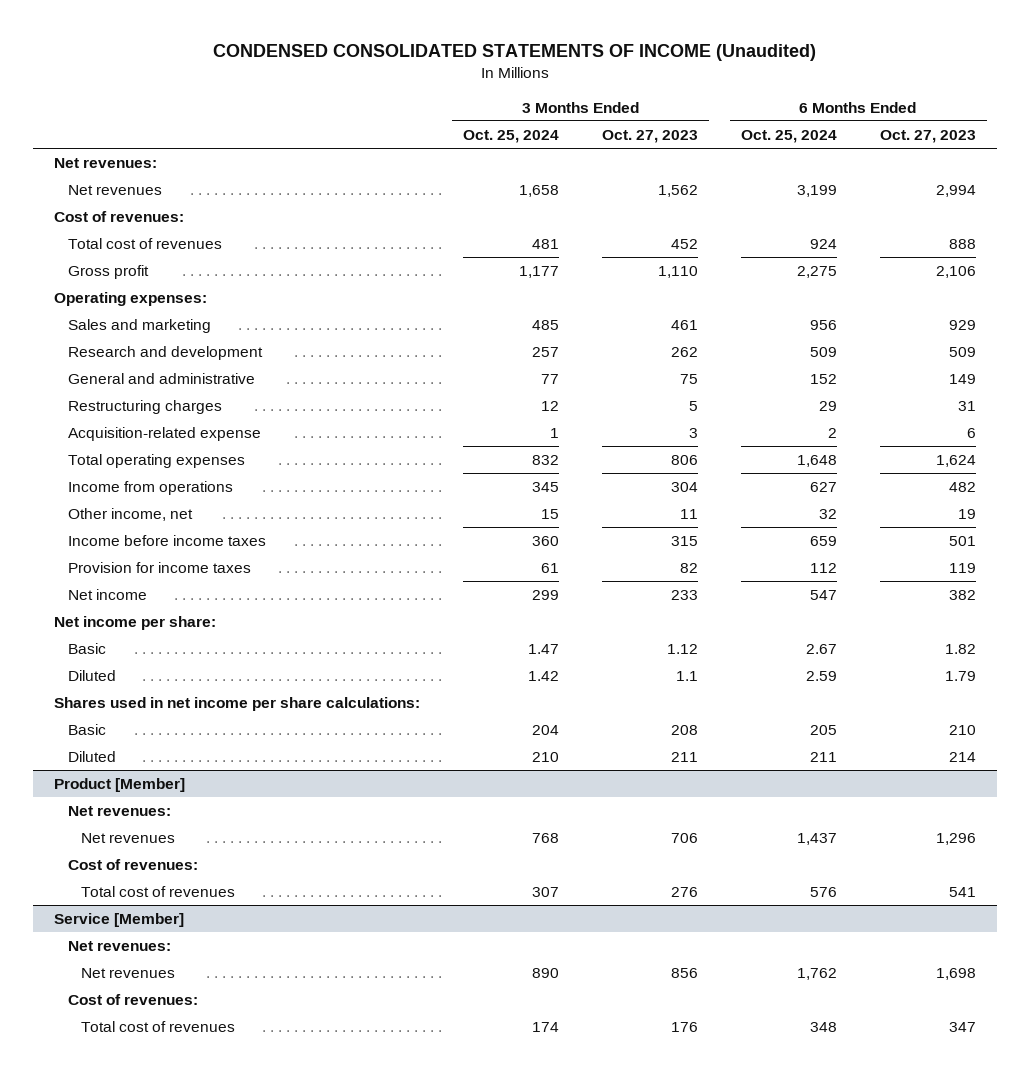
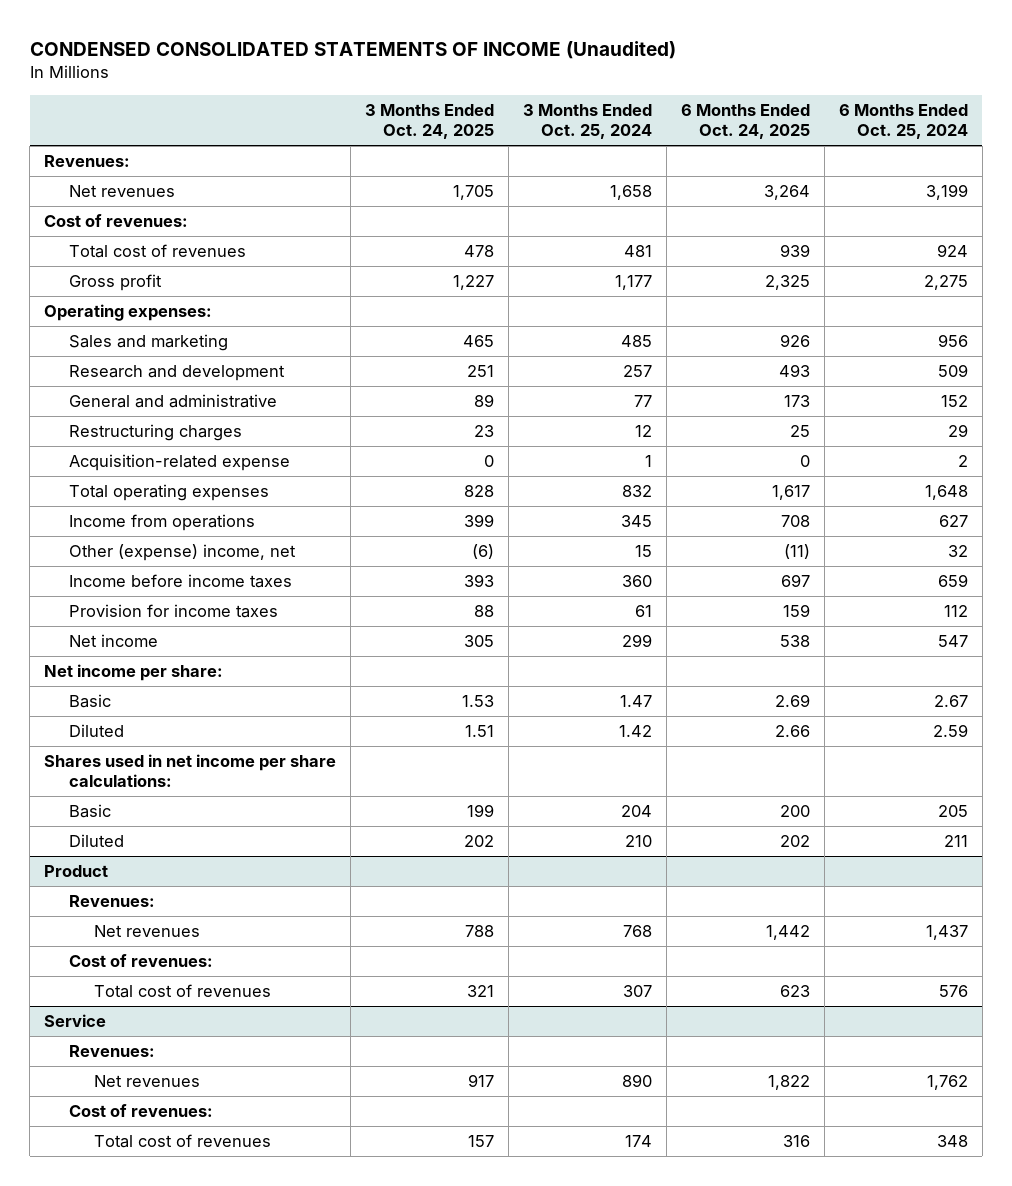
[602,129,699,143] Oct. 27, 2023 -> none
[879,129,976,143] Oct. 27, 2023 -> none
none -> [365,104,495,140] 3 Months Ended Oct. 24, 2025
none -> [681,104,811,140] 6 Months Ended Oct. 24, 2025
[54,157,158,168] Net revenues: -> [44,155,131,168] Revenues:
[67,507,193,521] Other income, net -> [68,544,296,562] Other (expense) income, net
[54,777,186,792] Product [Member] -> [44,865,109,878] Product
[67,805,171,816] Net revenues: -> [68,895,155,908] Revenues:
[54,912,185,927] Service [Member] -> [44,1014,107,1028] Service
[67,940,171,951] Net revenues: -> [68,1045,155,1058] Revenues:

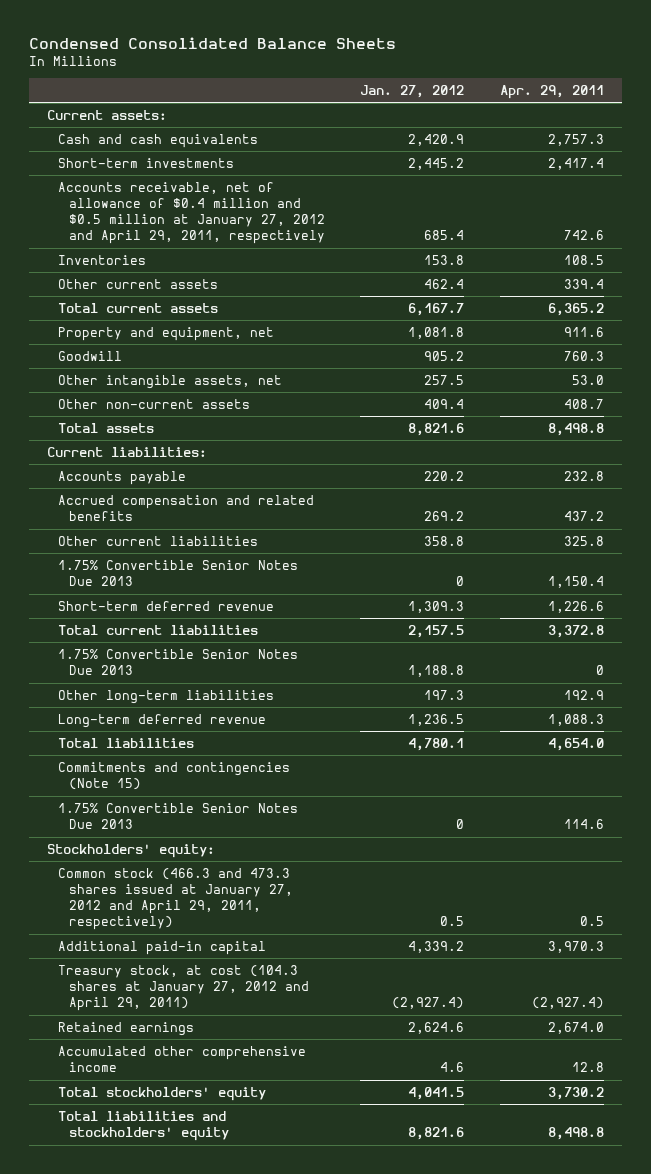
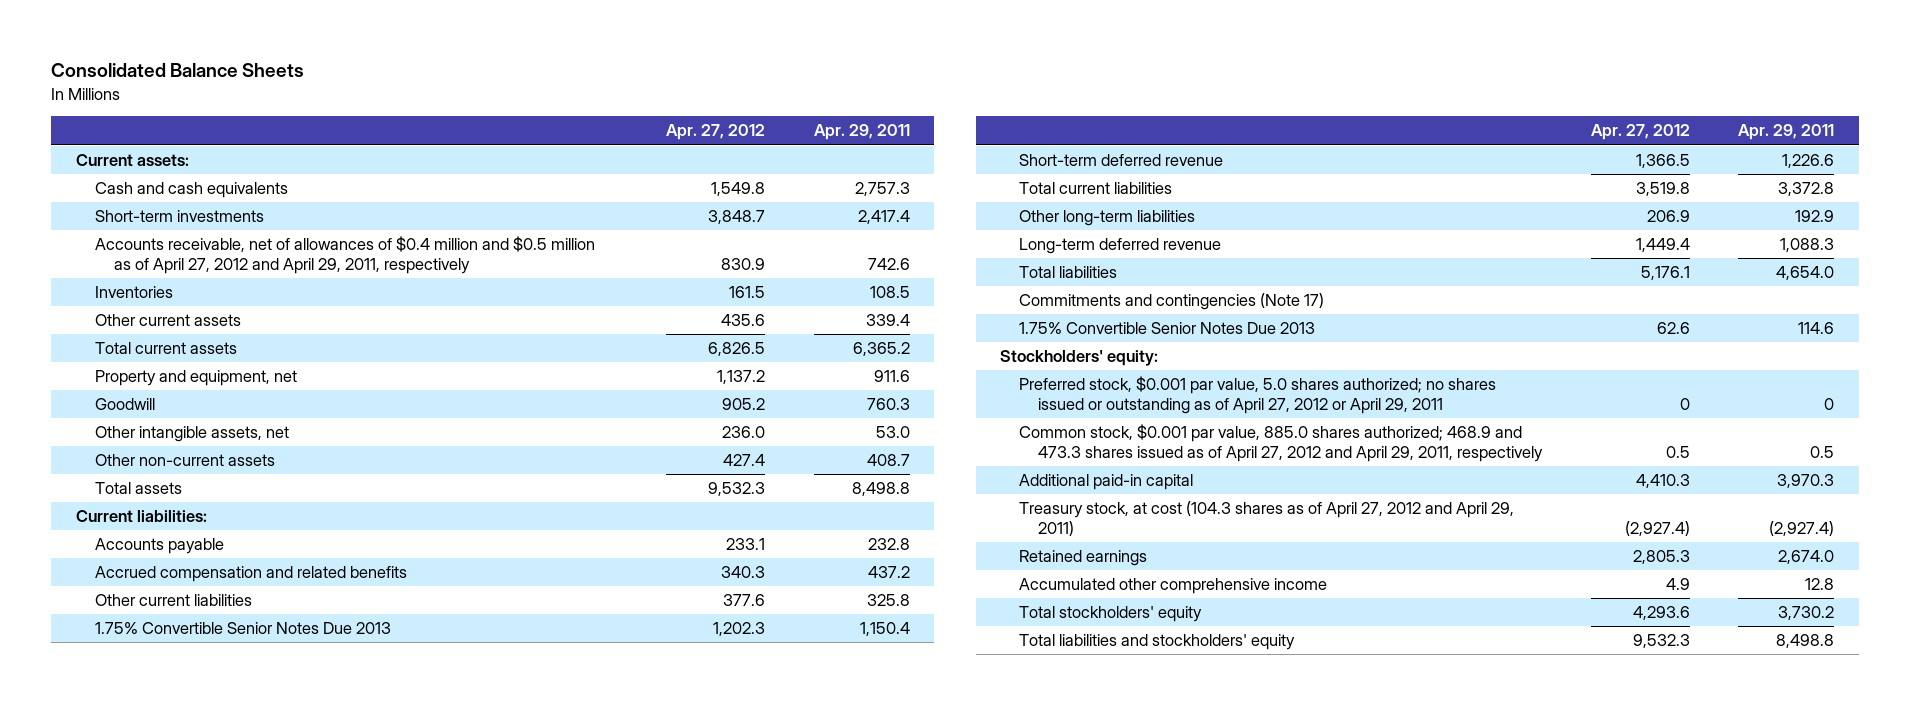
[29,36,397,49] Condensed Consolidated Balance Sheets -> [51,63,305,78] Consolidated Balance Sheets
[360,85,465,99] Jan. 27, 2012 -> none
none -> [666,124,766,141] Apr. 27, 2012
[58,181,325,245] Accounts receivable, net of allowance of $0.4 million and $0.5 million at January 27, 2012 and April 29, 2011, respectively -> [94,236,595,274] Accounts receivable, net of allowances of $0.4 million and $0.5 million as of April 27, 2012 and April 29, 2011, respectively
[58,648,299,676] 1.75% Convertible Senior Notes Due 2013 -> none
[58,761,291,791] Commitments and contingencies (Note 15) -> [1019,293,1325,311] Commitments and contingencies (Note 17)
none -> [1019,376,1497,414] Preferred stock, $0.001 par value, 5.0 shares authorized; no shares issued or outstanding as of April 27, 2012 or April 29, 2011
[58,867,293,931] Common stock (466.3 and 473.3 shares issued at January 27, 2012 and April 29, 2011, respectively) -> [1019,424,1544,462] Common stock, $0.001 par value, 885.0 shares authorized; 468.9 and 473.3 shares issued as of April 27, 2012 and April 29, 2011, respectively
[58,964,309,1012] Treasury stock, at cost (104.3 shares at January 27, 2012 and April 29, 2011) -> [1019,501,1515,536] Treasury stock, at cost (104.3 shares as of April 27, 2012 and April 29, 2011)

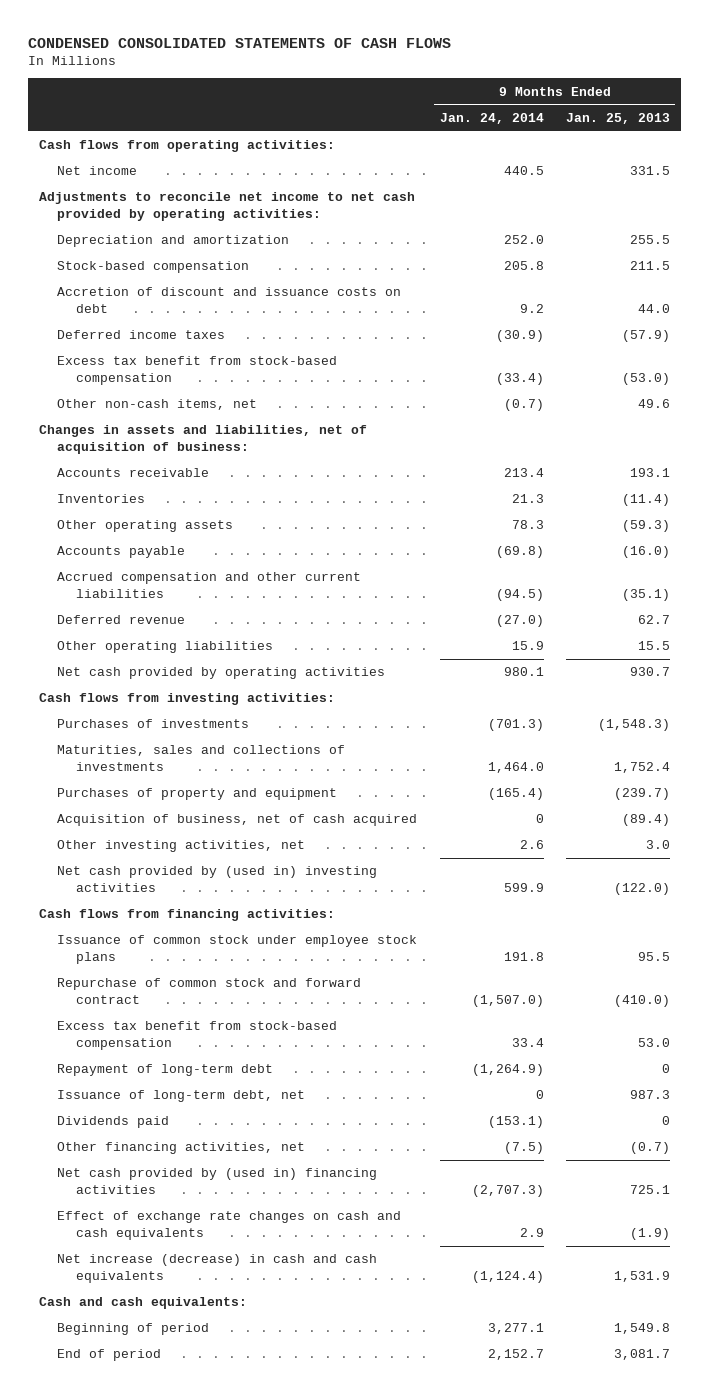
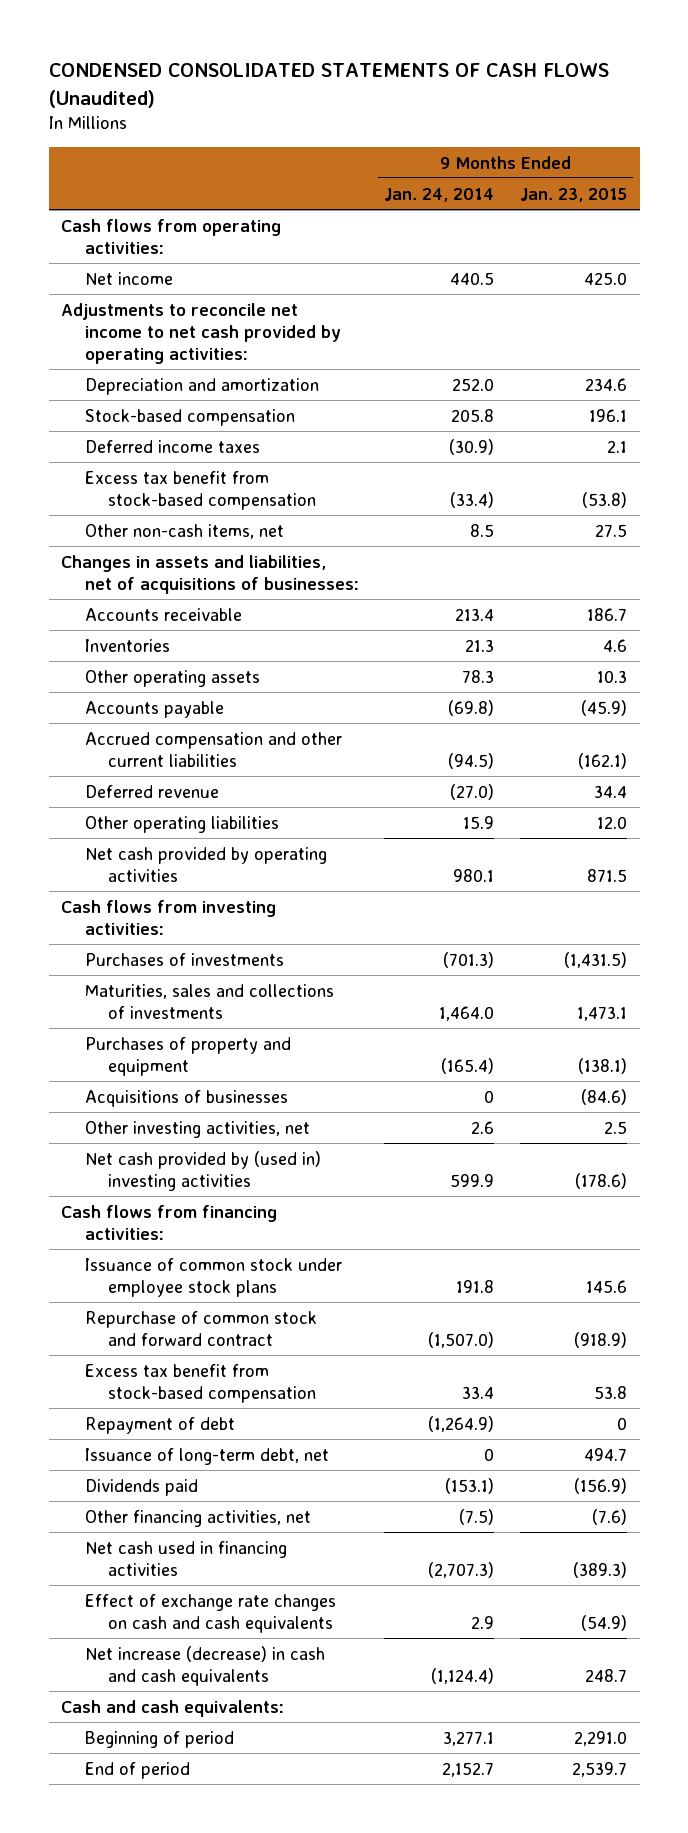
[27,37,451,48] CONDENSED CONSOLIDATED STATEMENTS OF CASH FLOWS -> [48,62,609,108] CONDENSED CONSOLIDATED STATEMENTS OF CASH FLOWS (Unaudited)
[565,112,670,124] Jan. 25, 2013 -> none
none -> [519,187,627,202] Jan. 23, 2015
[57,287,402,313] Accretion of discount and issuance costs on debt -> none
[503,399,544,412] (0.7) -> [470,523,495,537] 8.5
[39,425,368,454] Changes in assets and liabilities, net of acquisition of business: -> [61,554,359,594] Changes in assets and liabilities, net of acquisitions of businesses:
[57,814,418,827] Acquisition of business, net of cash acquired -> [84,1089,288,1107] Acquisitions of businesses
[57,1064,274,1077] Repayment of long-term debt -> [84,1416,235,1434] Repayment of debt
[57,1168,378,1194] Net cash provided by (used in) financing activities -> [84,1540,287,1576] Net cash used in financing activities

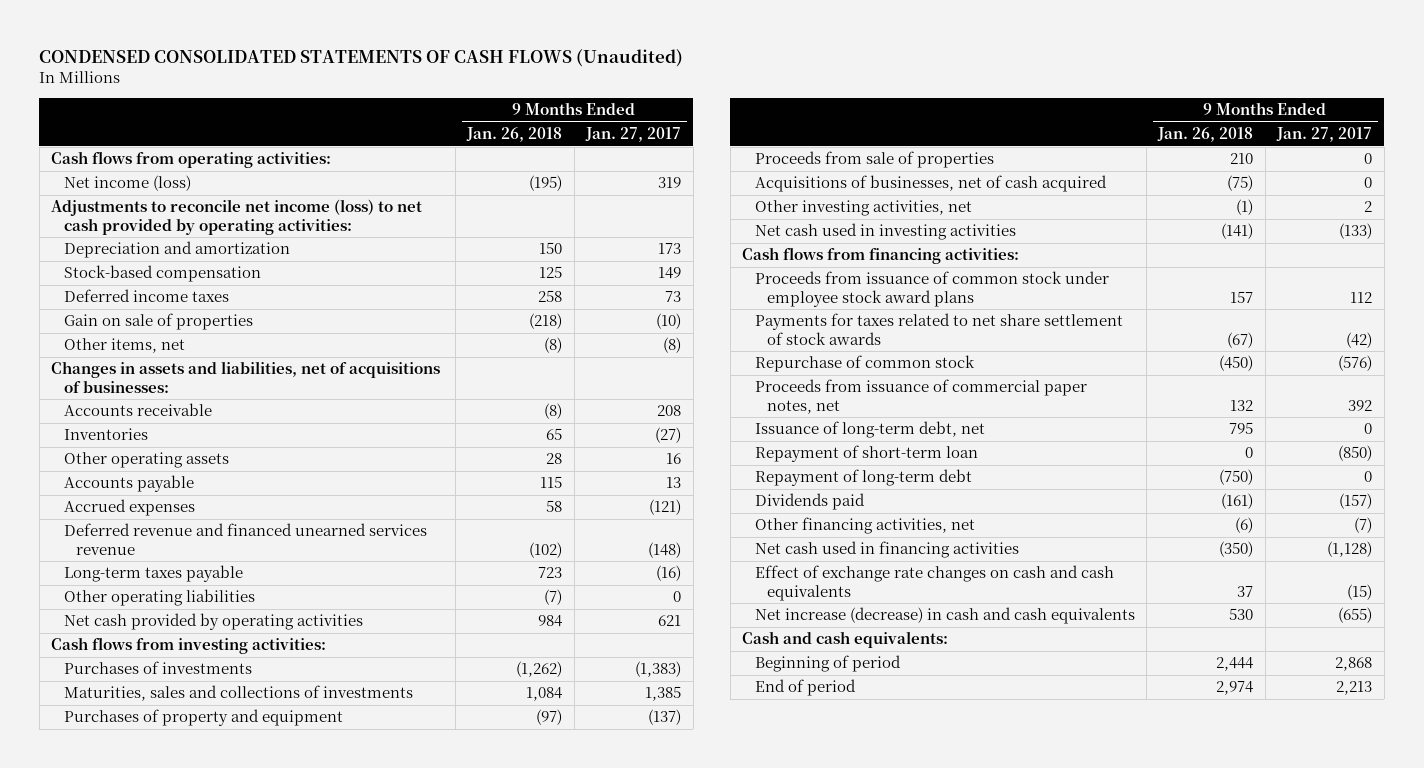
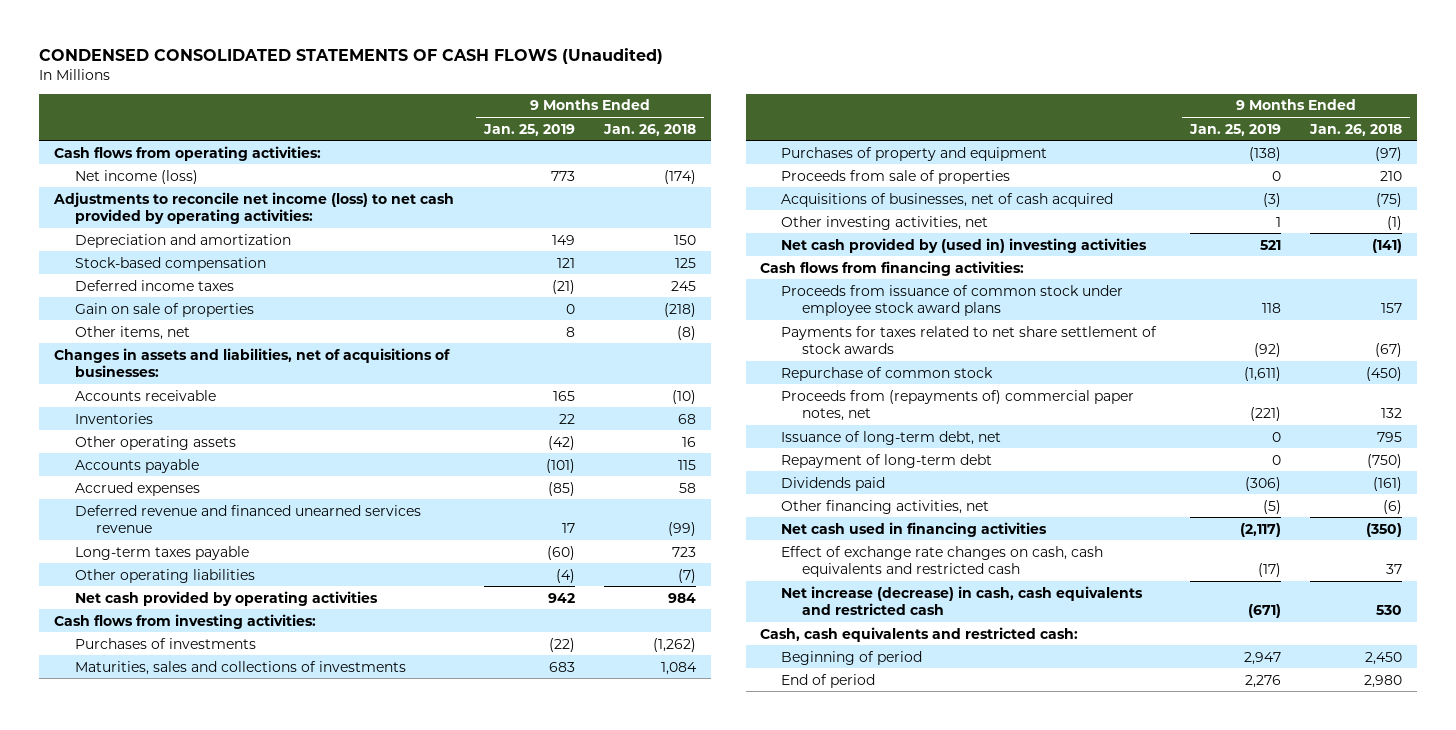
[585,127,682,143] Jan. 27, 2017 -> none
none -> [482,123,575,136] Jan. 25, 2019
[529,175,563,192] (195) -> [664,169,697,184] (174)
[538,290,563,303] 258 -> [671,280,697,291] 245
[544,403,563,420] (8) -> [672,389,697,404] (10)
[546,428,563,441] 65 -> [678,413,697,424] 68
[546,453,563,465] 28 -> [682,436,697,447] 16
[529,541,563,558] (102) -> [668,521,697,536] (99)
[754,223,1016,241] Net cash used in investing activities -> [781,237,1148,253] Net cash provided by (used in) investing activities
[754,379,1087,414] Proceeds from issuance of commercial paper notes, net -> [781,389,1135,421] Proceeds from (repayments of) commercial paper notes, net
[754,445,978,463] Repayment of short-term loan -> none
[754,565,1114,601] Effect of exchange rate changes on cash and cash equivalents -> [781,545,1104,577] Effect of exchange rate changes on cash, cash equivalents and restricted cash
[754,607,1135,625] Net increase (decrease) in cash and cash equivalents -> [781,585,1144,615] Net increase (decrease) in cash, cash equivalents and restricted cash
[742,631,949,649] Cash and cash equivalents: -> [760,626,1079,642] Cash, cash equivalents and restricted cash:
[1216,657,1254,672] 2,444 -> [1365,651,1403,665] 2,450
[1216,681,1254,696] 2,974 -> [1364,674,1403,688] 2,980

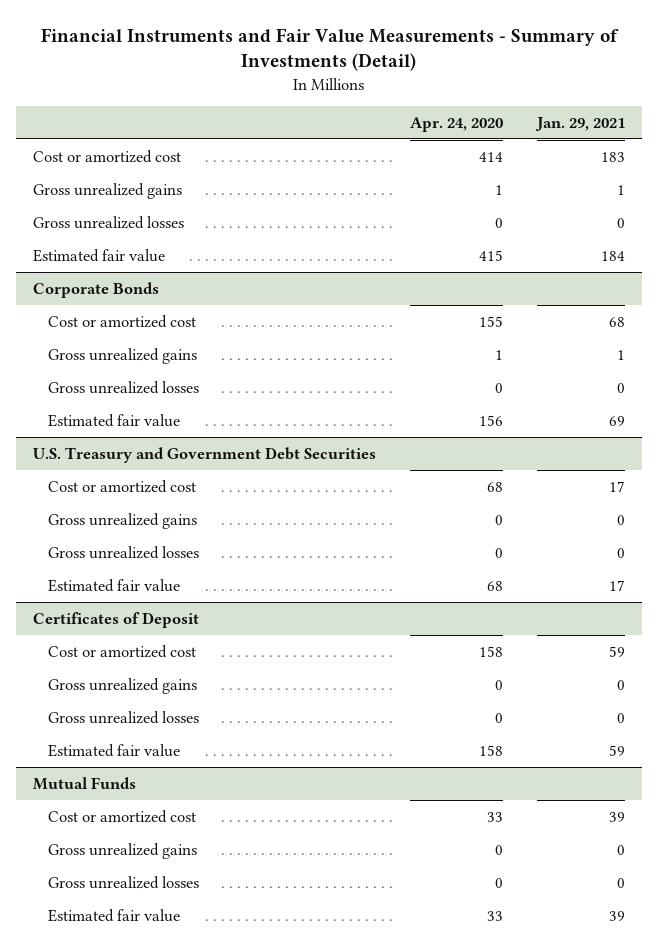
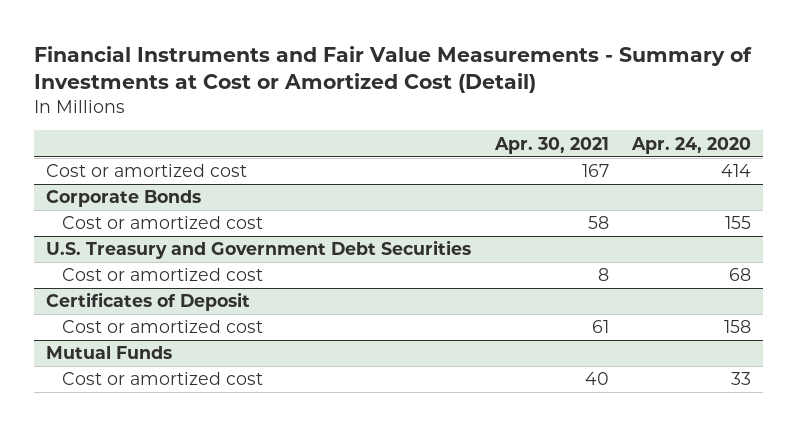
[41,27,620,72] Financial Instruments and Fair Value Measurements - Summary of Investments (Detail) -> [34,45,753,94] Financial Instruments and Fair Value Measurements - Summary of Investments at Cost or Amortized Cost (Detail)
[535,116,626,131] Jan. 29, 2021 -> none
none -> [493,136,609,154] Apr. 30, 2021
[33,182,183,199] Gross unrealized gains -> none
[33,215,185,229] Gross unrealized losses -> none
[33,248,166,262] Estimated fair value -> none
[48,347,198,364] Gross unrealized gains -> none
[48,380,200,394] Gross unrealized losses -> none
[48,413,181,427] Estimated fair value -> none
[48,512,198,529] Gross unrealized gains -> none
[48,545,200,559] Gross unrealized losses -> none
[48,578,181,592] Estimated fair value -> none
[48,677,198,694] Gross unrealized gains -> none
[48,710,200,724] Gross unrealized losses -> none
[48,743,181,757] Estimated fair value -> none
[48,842,198,859] Gross unrealized gains -> none
[48,875,200,889] Gross unrealized losses -> none
[48,908,181,922] Estimated fair value -> none

